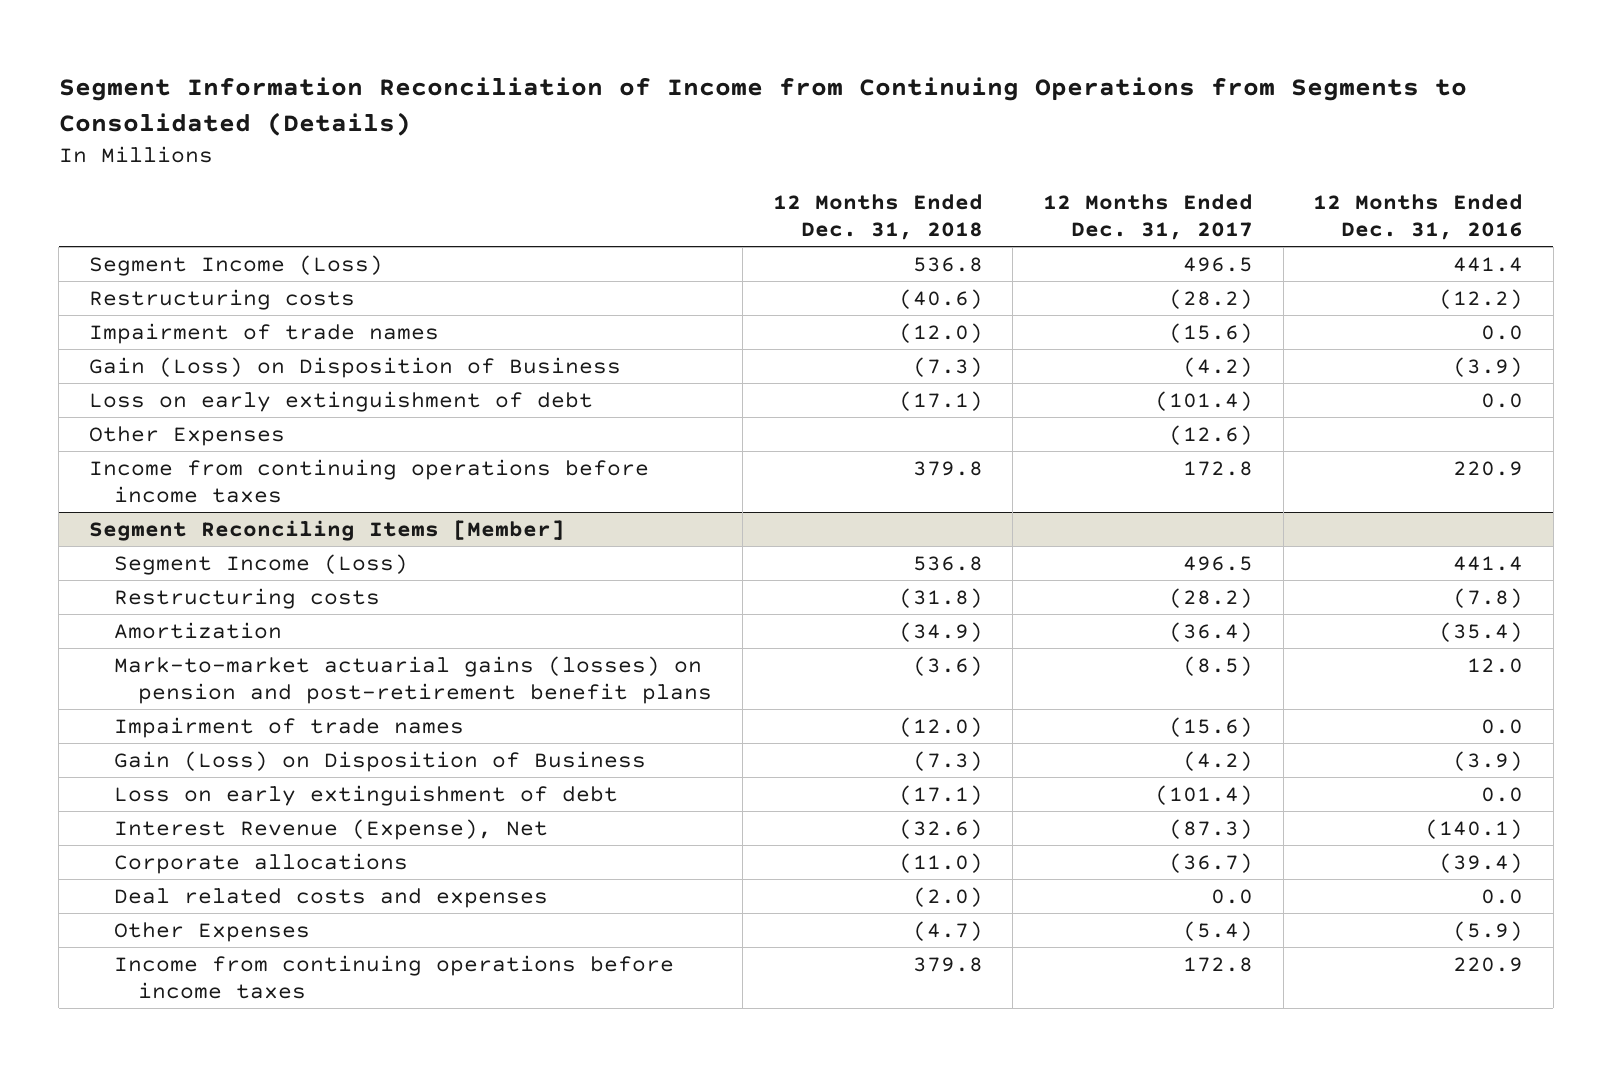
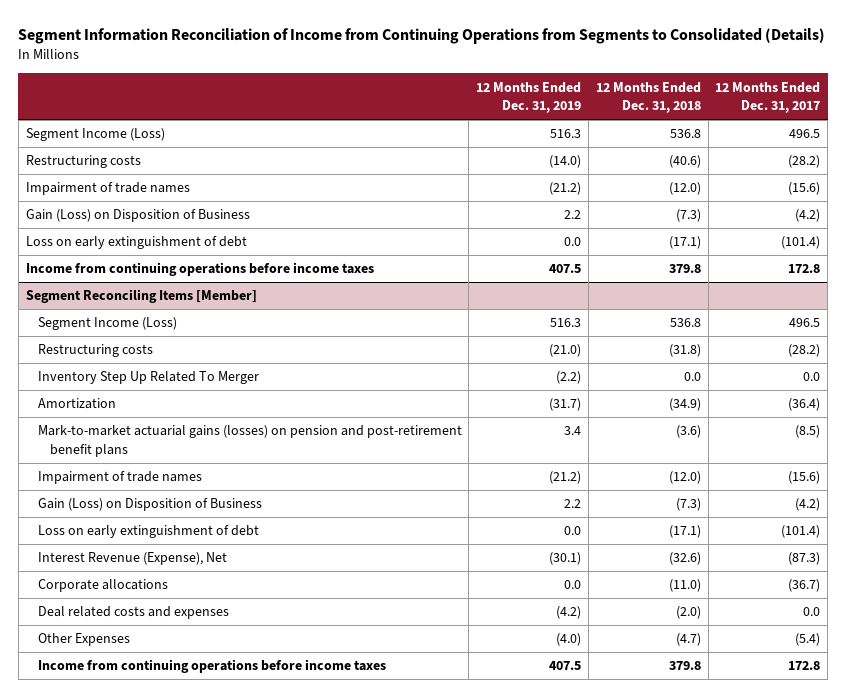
[1313,193,1524,241] 12 Months Ended Dec. 31, 2016 -> none
none -> [476,81,582,114] 12 Months Ended Dec. 31, 2019
[88,425,285,446] Other Expenses -> none
none -> [37,371,259,385] Inventory Step Up Related To Merger

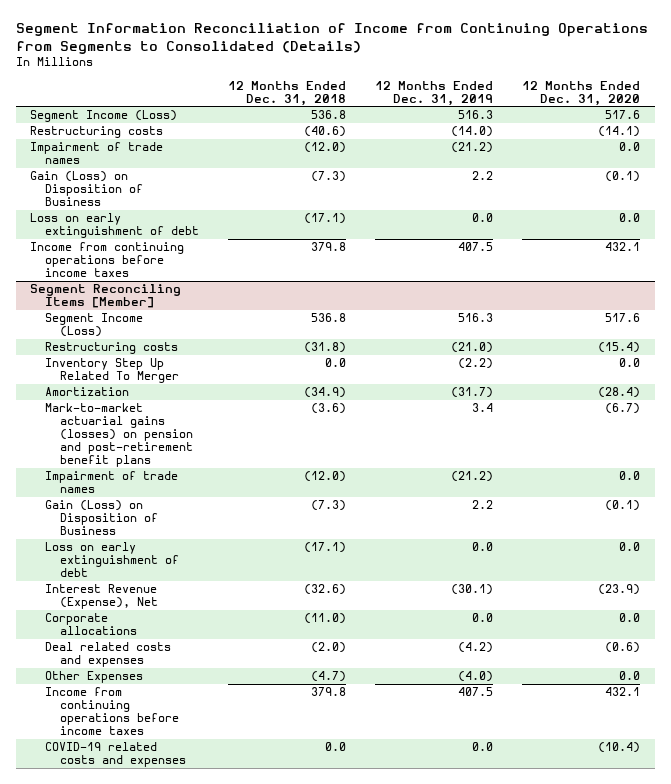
[715,81,821,114] 12 Months Ended Dec. 31, 2017 -> none
none -> [522,80,641,106] 12 Months Ended Dec. 31, 2020
none -> [45,742,186,768] COVID-19 related costs and expenses

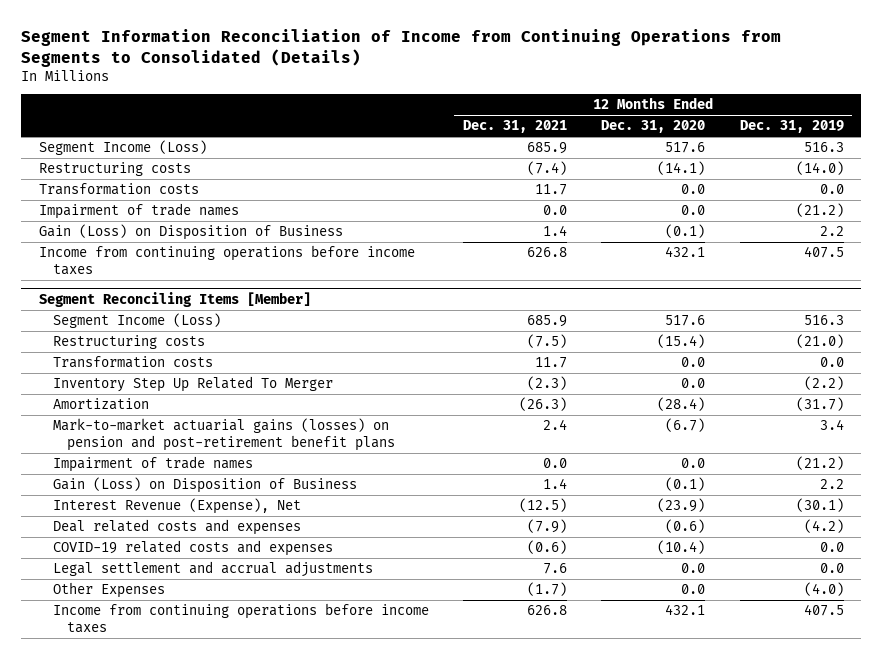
[228,80,347,106] 12 Months Ended Dec. 31, 2018 -> none
none -> [462,120,567,134] Dec. 31, 2021
none -> [38,183,199,196] Transformation costs
[30,213,200,239] Loss on early extinguishment of debt -> none
none -> [52,356,213,369] Transformation costs
[45,542,179,578] Loss on early extinguishment of debt -> none
[45,613,137,636] Corporate allocations -> none
[45,742,186,768] COVID-19 related costs and expenses -> [52,540,333,557] COVID-19 related costs and expenses
none -> [52,561,373,578] Legal settlement and accrual adjustments

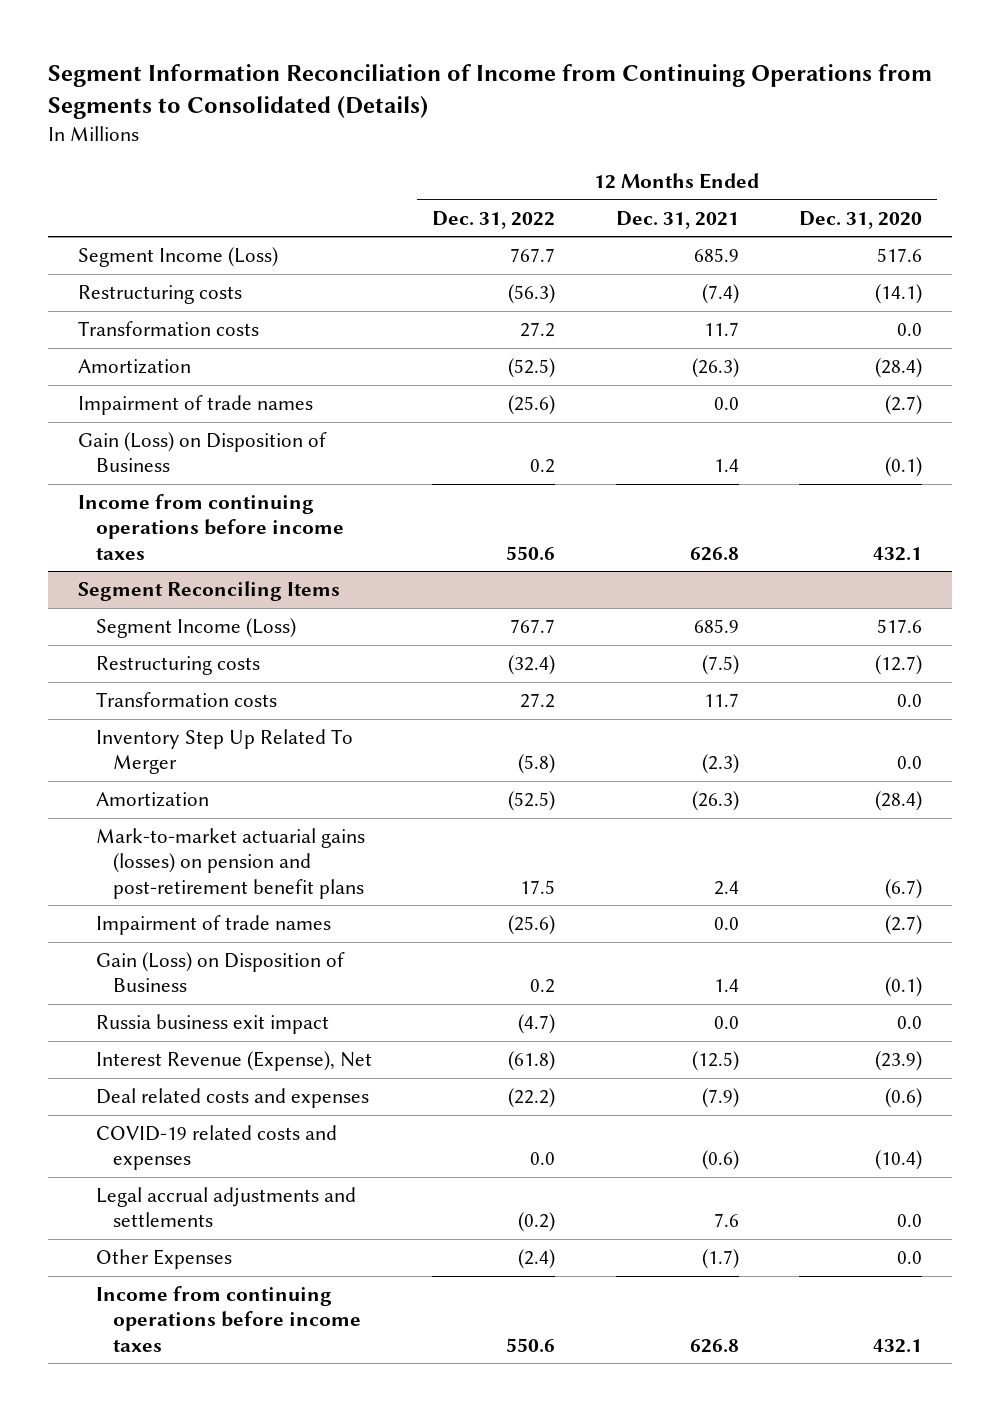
[739,120,844,134] Dec. 31, 2019 -> none
none -> [432,210,556,229] Dec. 31, 2022
none -> [78,359,192,375] Amortization
[681,205,706,216] 0.0 -> [885,395,923,416] (2.7)
[38,291,311,307] Segment Reconciling Items [Member] -> [78,581,341,602] Segment Reconciling Items
[657,334,706,349] (15.4) -> [875,655,923,676] (12.7)
[681,458,706,469] 0.0 -> [885,915,923,936] (2.7)
none -> [95,1014,329,1035] Russia business exit impact
[52,561,373,578] Legal settlement and accrual adjustments -> [95,1187,356,1228] Legal accrual adjustments and settlements

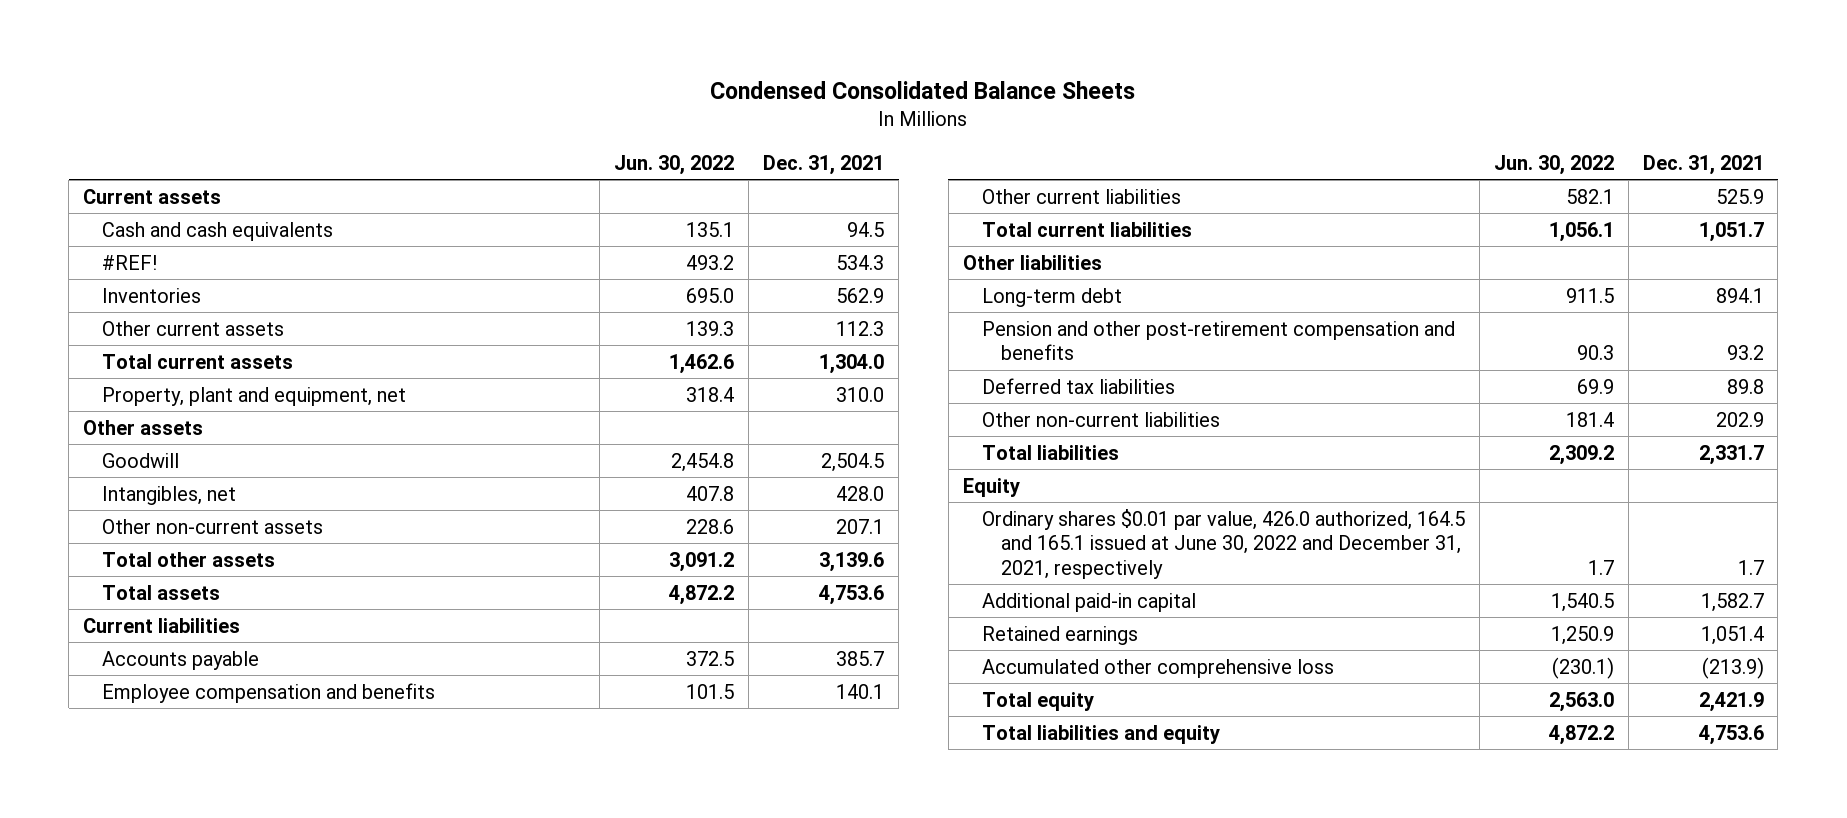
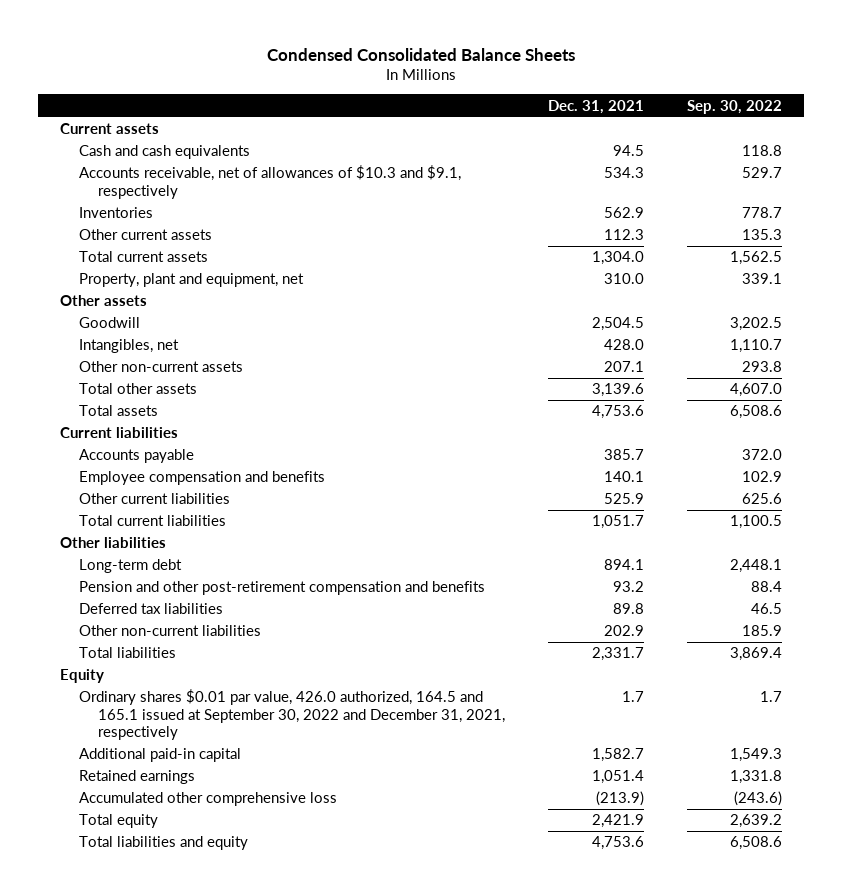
[614,154,735,175] Jun. 30, 2022 -> none
none -> [687,99,783,114] Sep. 30, 2022
[102,254,158,270] #REF! -> [78,165,461,199] Accounts receivable, net of allowances of $10.3 and $9.1, respectively
[981,508,1465,579] Ordinary shares $0.01 par value, 426.0 authorized, 164.5 and 165.1 issued at June 30, 2022 and December 31, 2021, respectively -> [78,689,505,740] Ordinary shares $0.01 par value, 426.0 authorized, 164.5 and 165.1 issued at September 30, 2022 and December 31, 2021, respectively

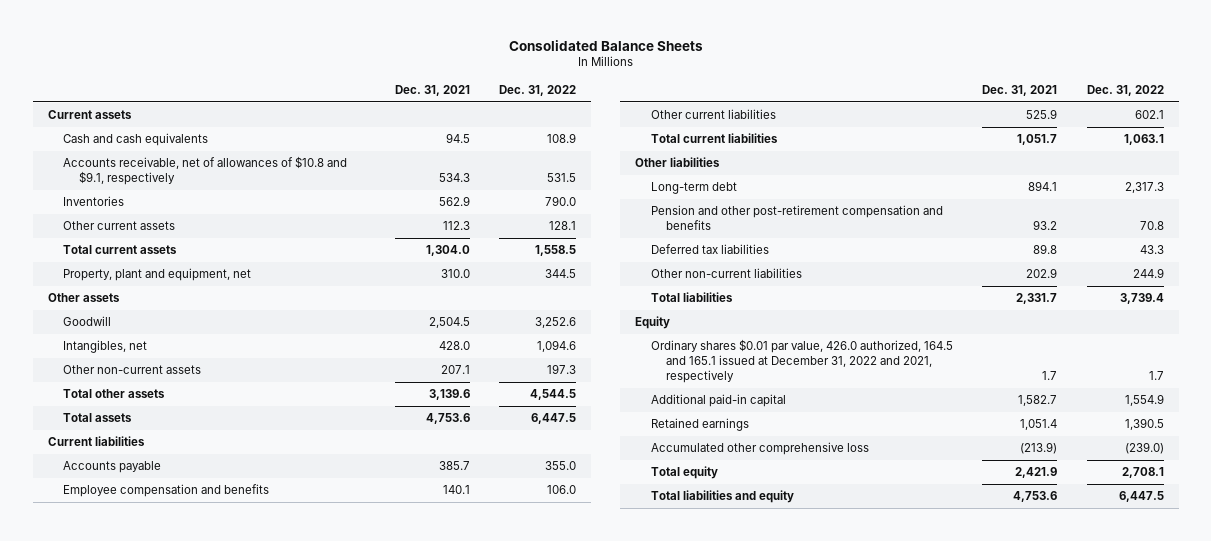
[267,47,576,61] Condensed Consolidated Balance Sheets -> [508,39,703,51] Consolidated Balance Sheets
[687,99,783,114] Sep. 30, 2022 -> none
none -> [499,85,577,97] Dec. 31, 2022
[78,165,461,199] Accounts receivable, net of allowances of $10.3 and $9.1, respectively -> [63,156,348,186] Accounts receivable, net of allowances of $10.8 and $9.1, respectively
[78,689,505,740] Ordinary shares $0.01 par value, 426.0 authorized, 164.5 and 165.1 issued at September 30, 2022 and December 31, 2021, respectively -> [650,339,953,384] Ordinary shares $0.01 par value, 426.0 authorized, 164.5 and 165.1 issued at December 31, 2022 and 2021, respectively

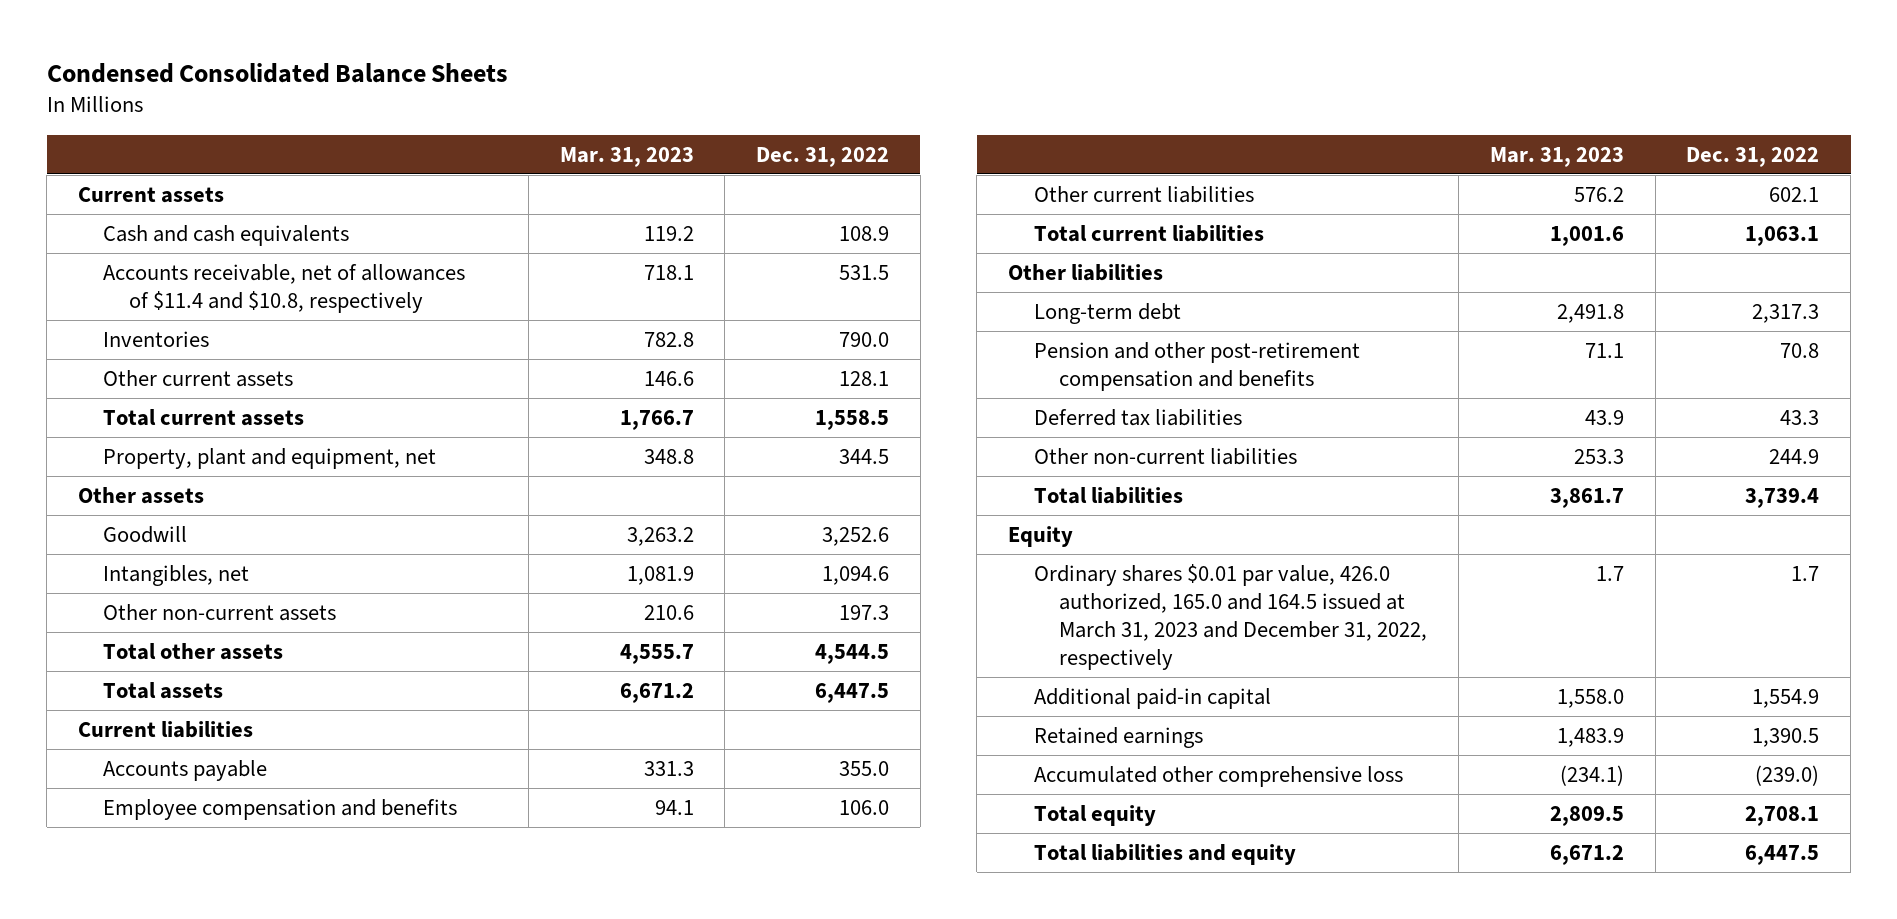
[508,39,703,51] Consolidated Balance Sheets -> [46,62,508,83] Condensed Consolidated Balance Sheets
[394,85,470,97] Dec. 31, 2021 -> none
none -> [559,146,694,167] Mar. 31, 2023
[63,156,348,186] Accounts receivable, net of allowances of $10.8 and $9.1, respectively -> [103,263,466,313] Accounts receivable, net of allowances of $11.4 and $10.8, respectively
[650,339,953,384] Ordinary shares $0.01 par value, 426.0 authorized, 164.5 and 165.1 issued at December 31, 2022 and 2021, respectively -> [1033,563,1428,671] Ordinary shares $0.01 par value, 426.0 authorized, 165.0 and 164.5 issued at March 31, 2023 and December 31, 2022, respectively

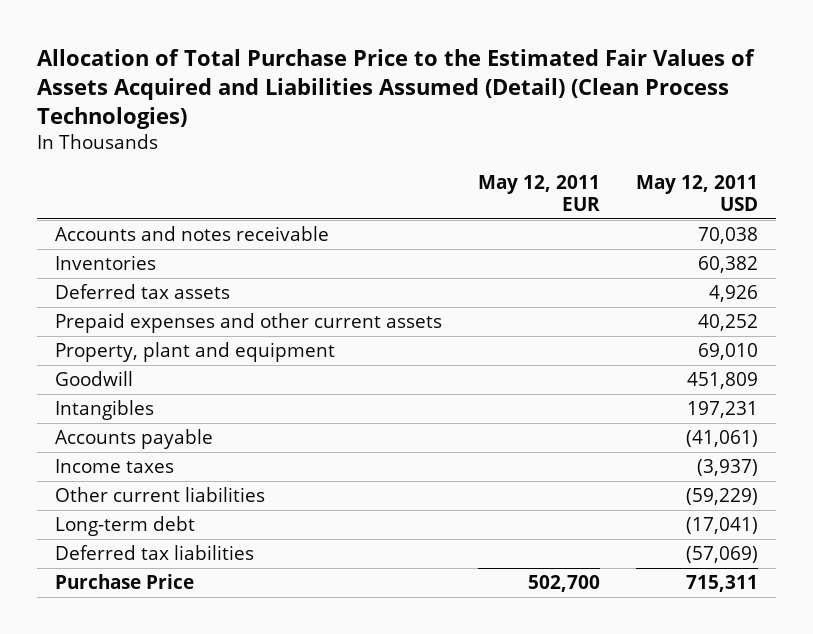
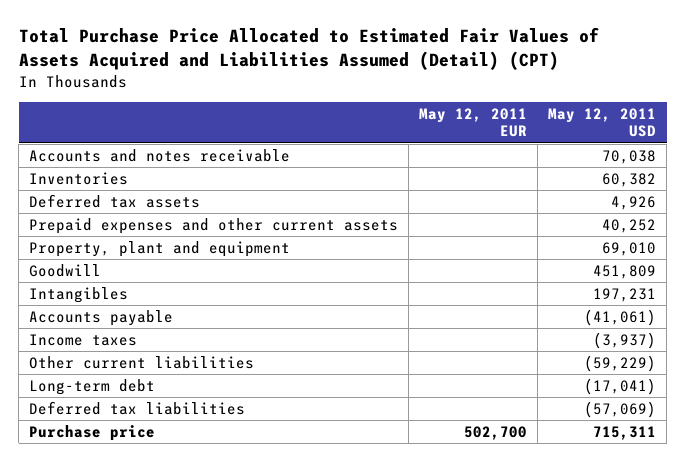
[36,48,755,130] Allocation of Total Purchase Price to the Estimated Fair Values of Assets Acquired and Liabilities Assumed (Detail) (Clean Process Technologies) -> [18,27,599,71] Total Purchase Price Allocated to Estimated Fair Values of Assets Acquired and Liabilities Assumed (Detail) (CPT)
[54,574,194,590] Purchase Price -> [29,424,156,441] Purchase price

